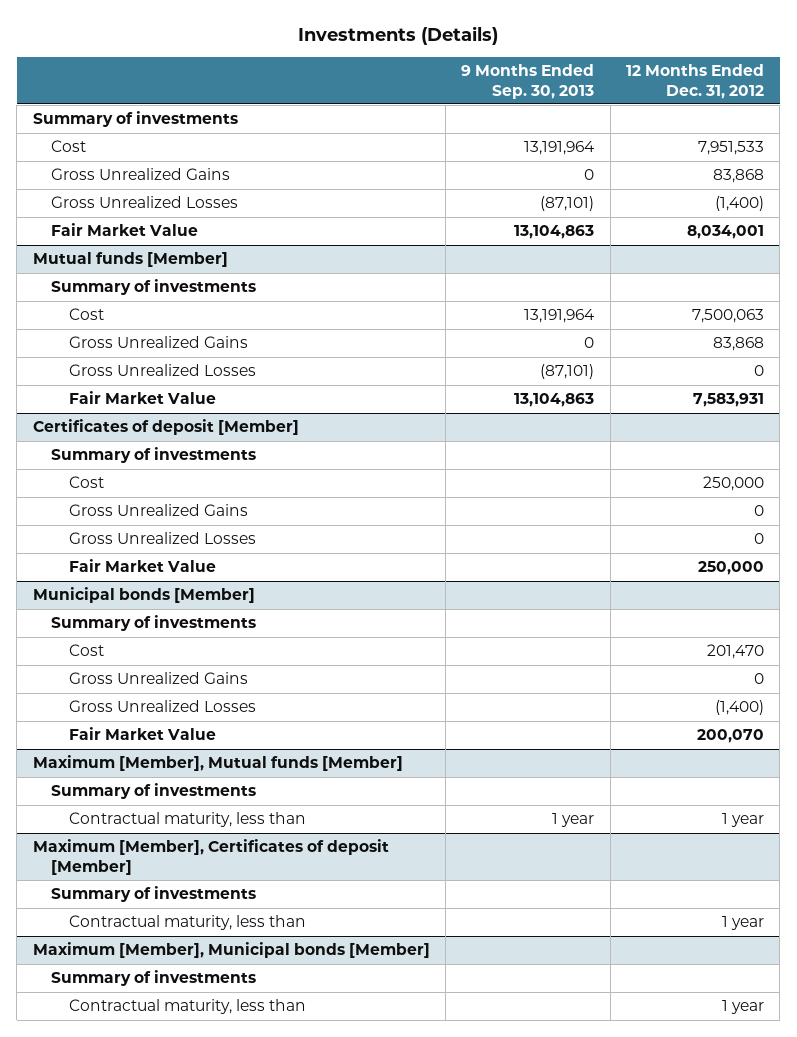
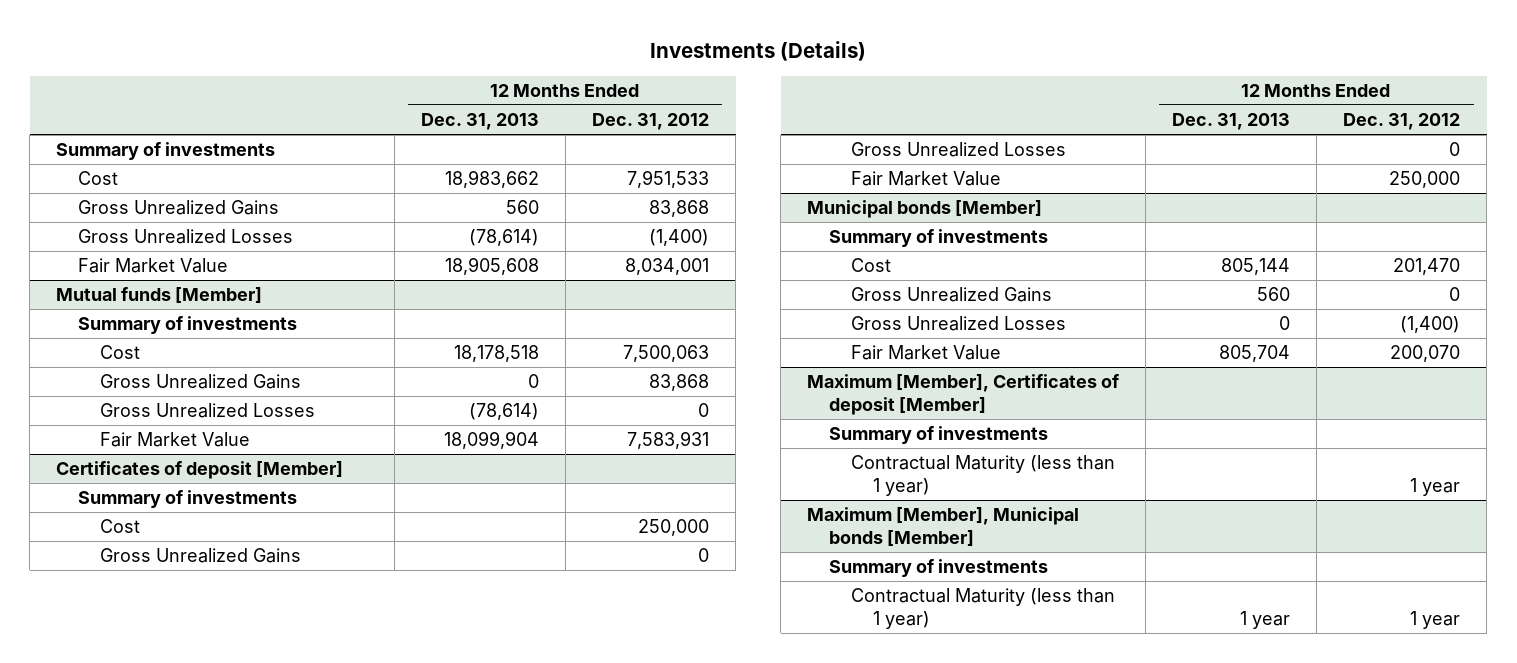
[461,64,595,99] 9 Months Ended Sep. 30, 2013 -> none
none -> [421,113,540,131] Dec. 31, 2013
[32,755,403,772] Maximum [Member], Mutual funds [Member] -> none
[50,783,256,800] Summary of investments -> none
[69,812,307,828] Contractual maturity, less than -> none
[69,915,307,931] Contractual maturity, less than -> [850,455,1115,497] Contractual Maturity (less than 1 year)
[69,999,307,1015] Contractual maturity, less than -> [850,588,1115,630] Contractual Maturity (less than 1 year)

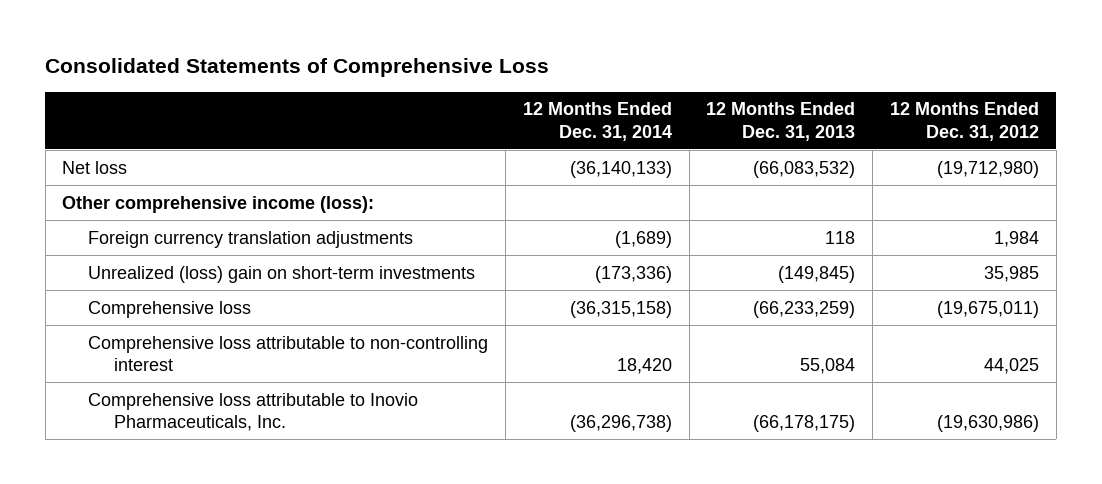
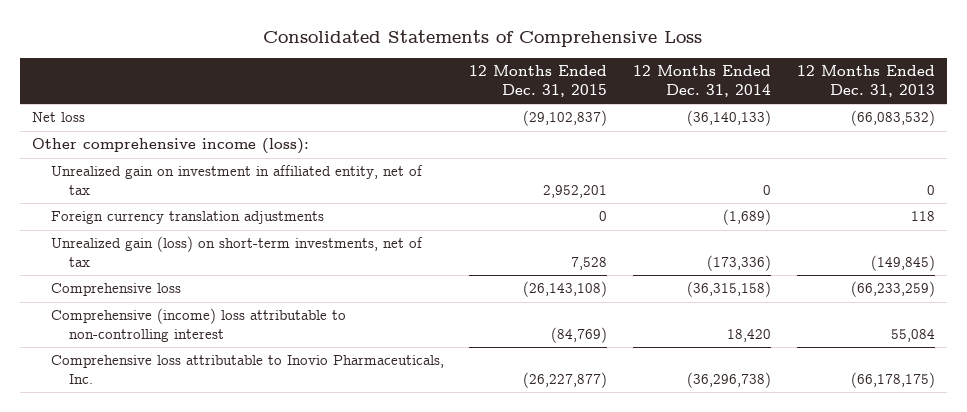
[890,102,1040,141] 12 Months Ended Dec. 31, 2012 -> none
none -> [469,65,608,98] 12 Months Ended Dec. 31, 2015
none -> [50,165,423,196] Unrealized gain on investment in affiliated entity, net of tax
[88,265,476,283] Unrealized (loss) gain on short-term investments -> [50,236,423,268] Unrealized gain (loss) on short-term investments, net of tax
[88,335,489,372] Comprehensive loss attributable to non-controlling interest -> [50,308,346,343] Comprehensive (income) loss attributable to non-controlling interest

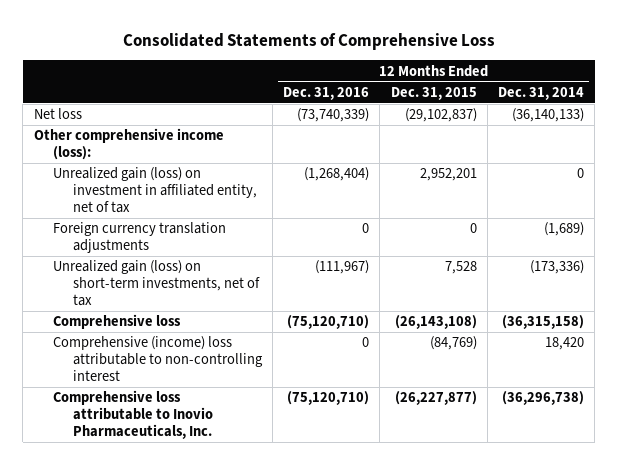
[796,65,935,98] 12 Months Ended Dec. 31, 2013 -> none
none -> [283,86,370,100] Dec. 31, 2016
[50,165,423,196] Unrealized gain on investment in affiliated entity, net of tax -> [53,167,257,214] Unrealized gain (loss) on investment in affiliated entity, net of tax

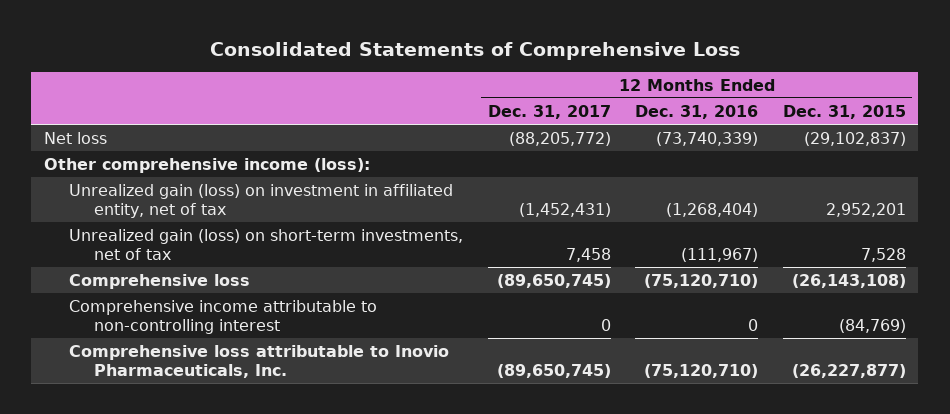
[498,86,585,100] Dec. 31, 2014 -> none
none -> [487,104,611,119] Dec. 31, 2017
[53,222,227,254] Foreign currency translation adjustments -> none
[53,336,263,382] Comprehensive (income) loss attributable to non-controlling interest -> [68,299,377,335] Comprehensive income attributable to non-controlling interest

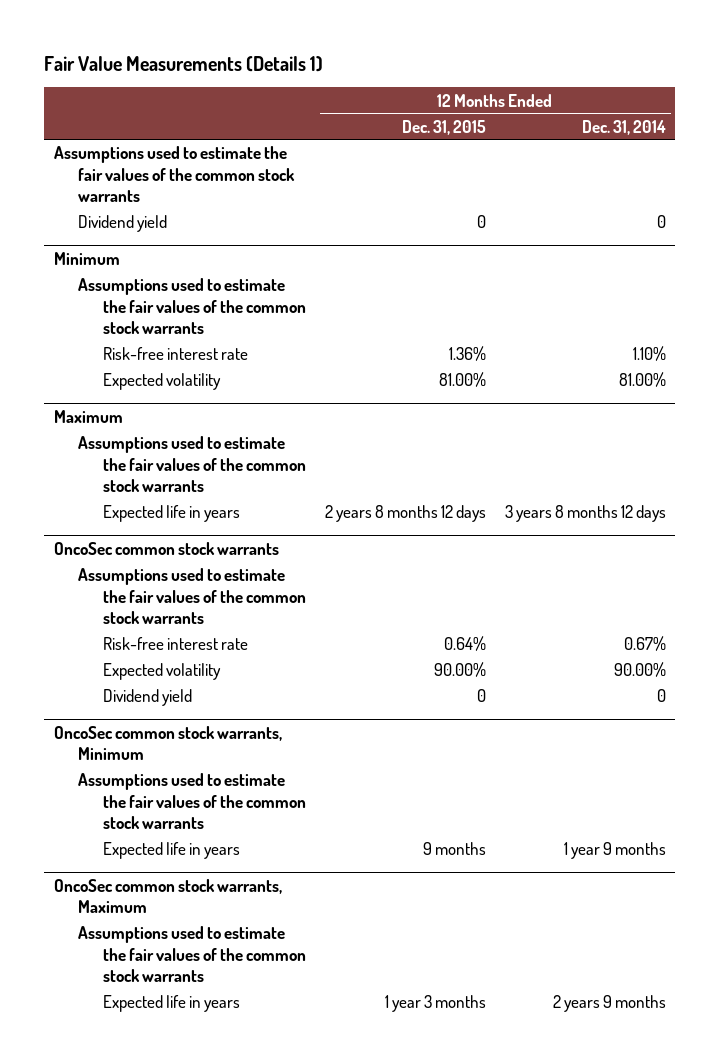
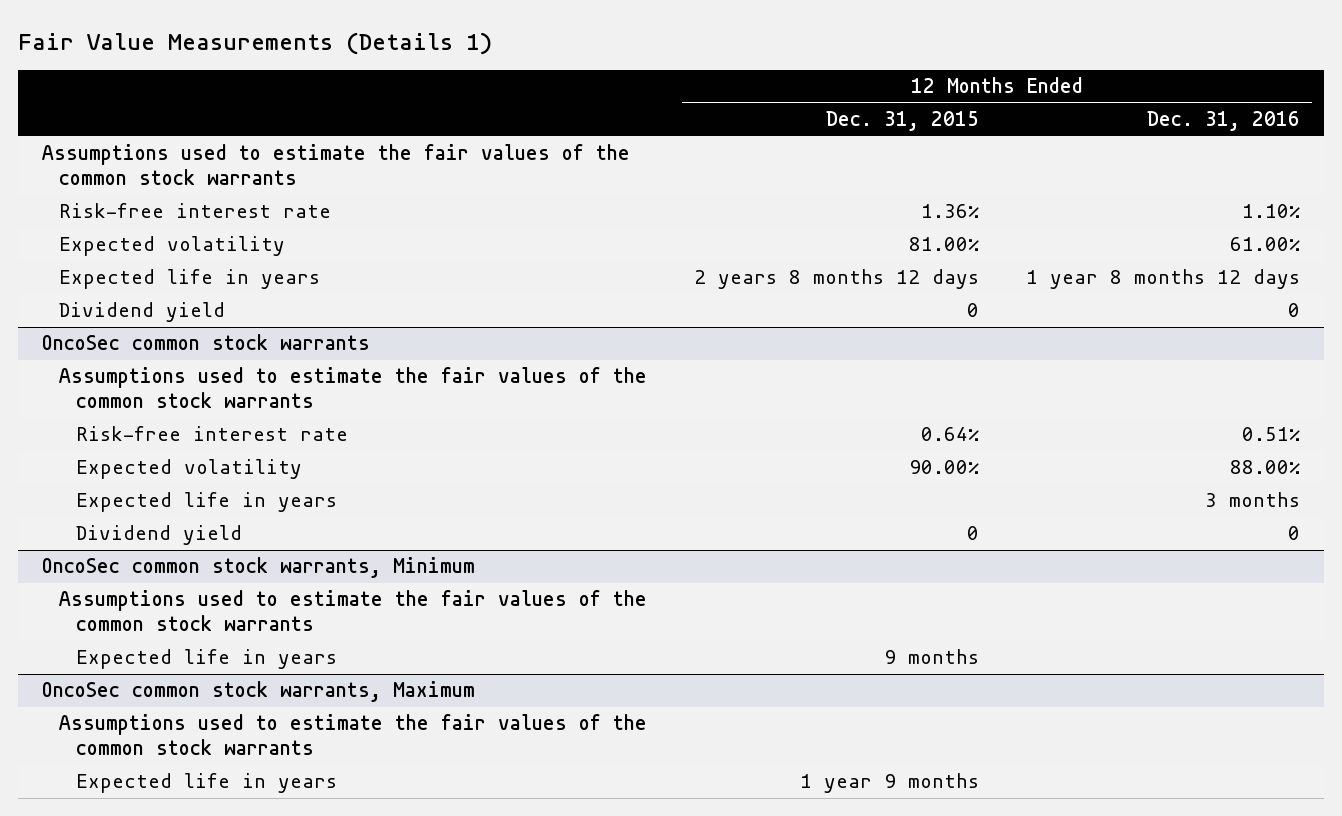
[581,119,666,135] Dec. 31, 2014 -> none
none -> [1146,111,1300,132] Dec. 31, 2016
[53,251,120,265] Minimum -> none
[78,278,307,335] Assumptions used to estimate the fair values of the common stock warrants -> none
[53,409,123,423] Maximum -> none
[78,436,307,493] Assumptions used to estimate the fair values of the common stock warrants -> none
[78,215,168,233] Dividend yield -> [58,302,225,323] Dividend yield
none -> [76,492,338,513] Expected life in years
[385,995,487,1013] 1 year 3 months -> [799,773,979,794] 1 year 9 months

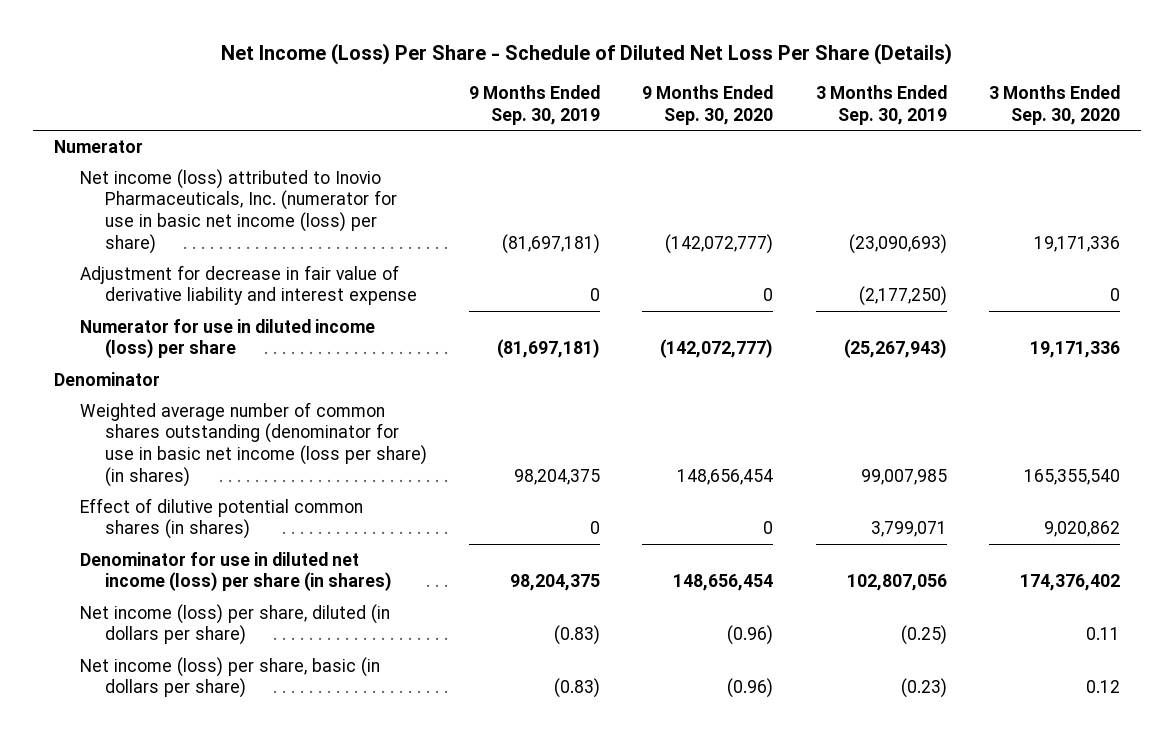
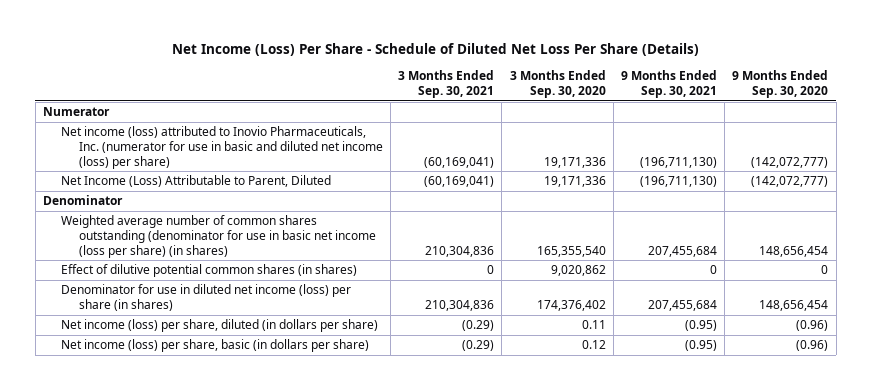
[469,85,601,126] 9 Months Ended Sep. 30, 2019 -> none
[815,85,947,126] 3 Months Ended Sep. 30, 2019 -> none
none -> [398,70,495,98] 3 Months Ended Sep. 30, 2021
none -> [621,70,718,98] 9 Months Ended Sep. 30, 2021
[79,264,417,306] Adjustment for decrease in fair value of derivative liability and interest expense -> none
[79,168,397,255] Net income (loss) attributed to Inovio Pharmaceuticals, Inc. (numerator for use in basic net income (loss) per share) -> [60,126,383,169] Net income (loss) attributed to Inovio Pharmaceuticals, Inc. (numerator for use in basic and diluted net income (loss) per share)
[79,318,375,359] Numerator for use in diluted income (loss) per share -> [60,175,331,188] Net Income (Loss) Attributable to Parent, Diluted

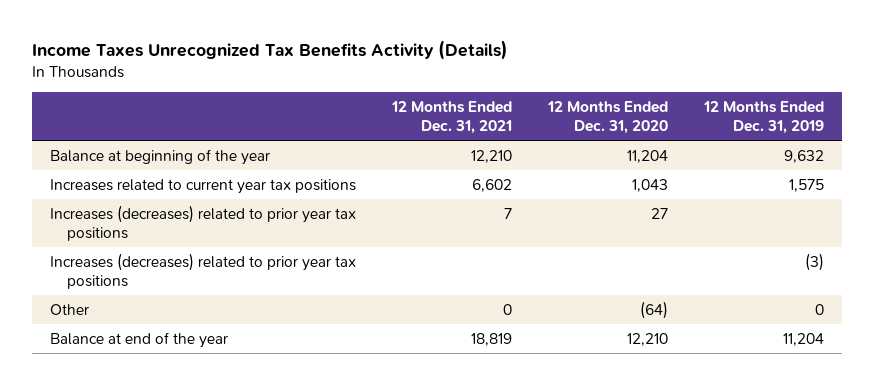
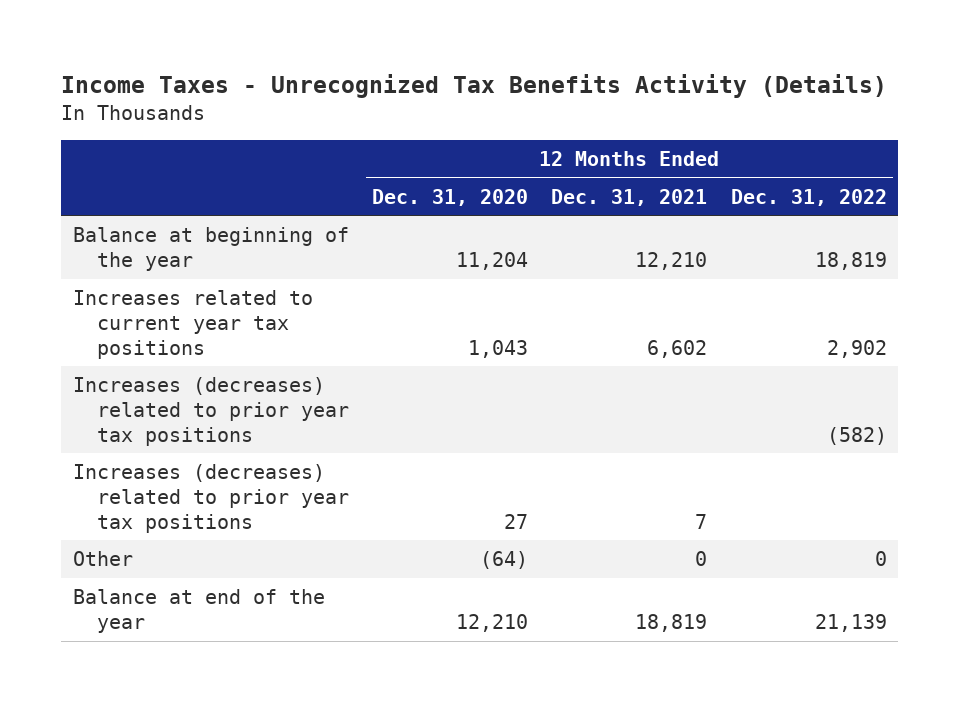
[31,39,508,60] Income Taxes Unrecognized Tax Benefits Activity (Details) -> [61,73,888,98] Income Taxes - Unrecognized Tax Benefits Activity (Details)
[703,100,825,135] 12 Months Ended Dec. 31, 2019 -> none
none -> [730,188,887,206] Dec. 31, 2022
[49,204,356,242] Increases (decreases) related to prior year tax positions -> [72,464,349,533] Increases (decreases) related to prior year tax positions

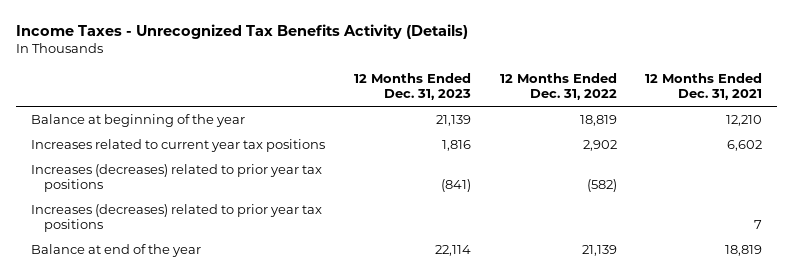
[372,188,529,206] Dec. 31, 2020 -> none
none -> [353,73,471,101] 12 Months Ended Dec. 31, 2023
[72,551,133,567] Other -> none

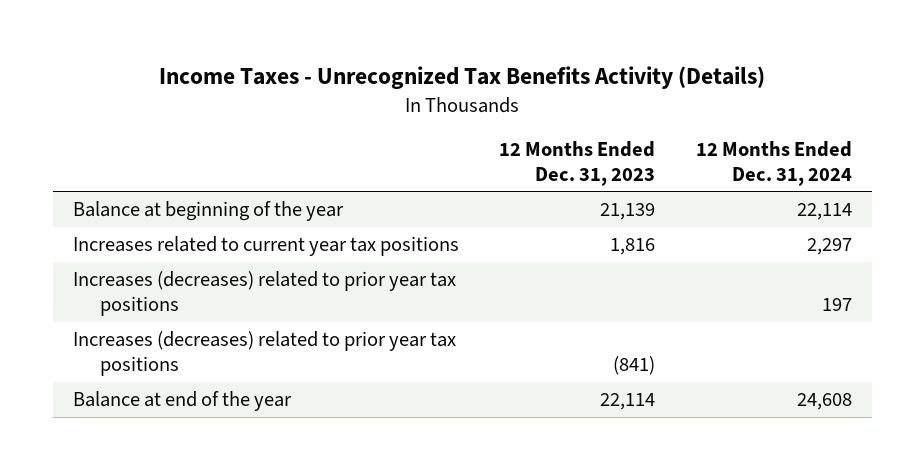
[499,73,617,101] 12 Months Ended Dec. 31, 2022 -> none
[645,73,763,101] 12 Months Ended Dec. 31, 2021 -> none
none -> [695,141,852,186] 12 Months Ended Dec. 31, 2024
[30,163,322,193] Increases (decreases) related to prior year tax positions -> [72,331,456,376] Increases (decreases) related to prior year tax positions

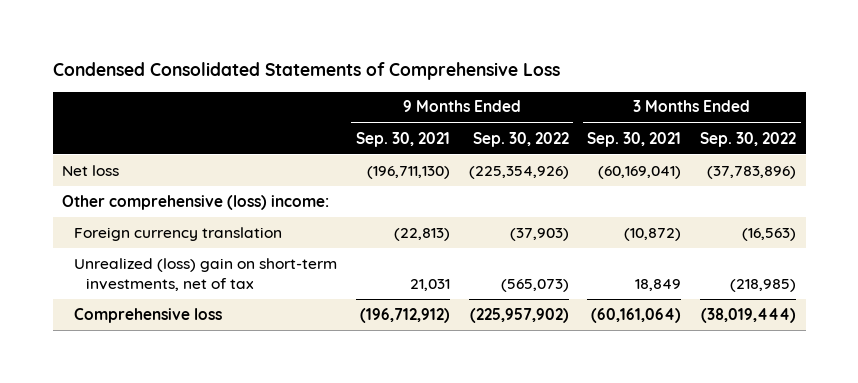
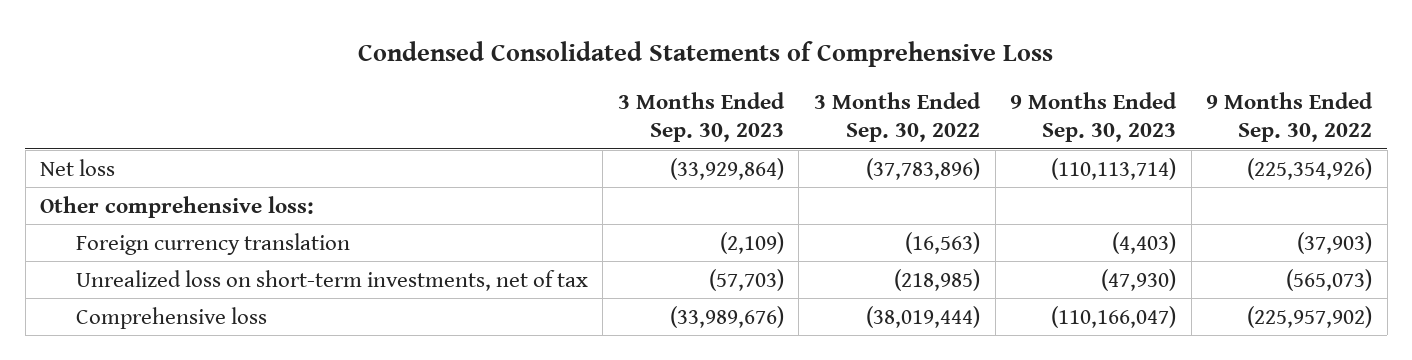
[355,131,450,147] Sep. 30, 2021 -> none
[587,131,682,147] Sep. 30, 2021 -> none
none -> [617,92,785,142] 3 Months Ended Sep. 30, 2023
none -> [1010,92,1178,142] 9 Months Ended Sep. 30, 2023
[61,194,329,210] Other comprehensive (loss) income: -> [40,195,315,218] Other comprehensive loss:
[73,257,337,291] Unrealized (loss) gain on short-term investments, net of tax -> [75,269,588,291] Unrealized loss on short-term investments, net of tax

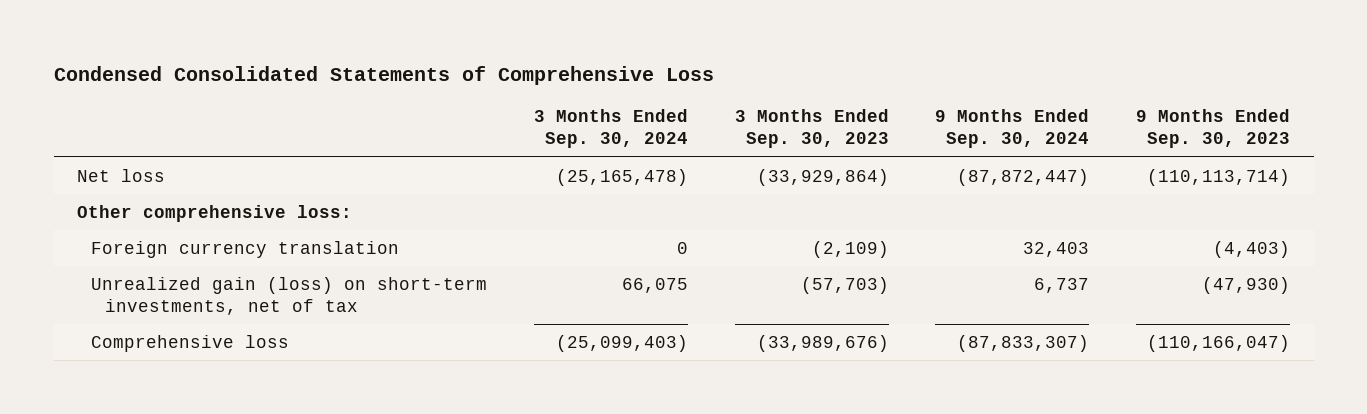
[813,92,981,142] 3 Months Ended Sep. 30, 2022 -> none
[1206,92,1374,142] 9 Months Ended Sep. 30, 2022 -> none
none -> [533,109,688,149] 3 Months Ended Sep. 30, 2024
none -> [935,109,1090,149] 9 Months Ended Sep. 30, 2024
[75,269,588,291] Unrealized loss on short-term investments, net of tax -> [90,276,487,316] Unrealized gain (loss) on short-term investments, net of tax

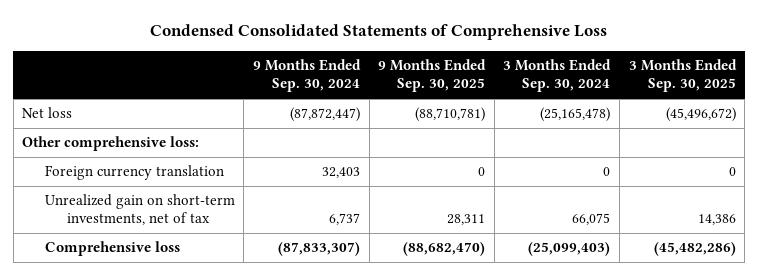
[734,109,889,149] 3 Months Ended Sep. 30, 2023 -> none
[1136,109,1291,149] 9 Months Ended Sep. 30, 2023 -> none
none -> [378,59,487,93] 9 Months Ended Sep. 30, 2025
none -> [628,59,737,93] 3 Months Ended Sep. 30, 2025
[90,276,487,316] Unrealized gain (loss) on short-term investments, net of tax -> [44,194,235,226] Unrealized gain on short-term investments, net of tax

